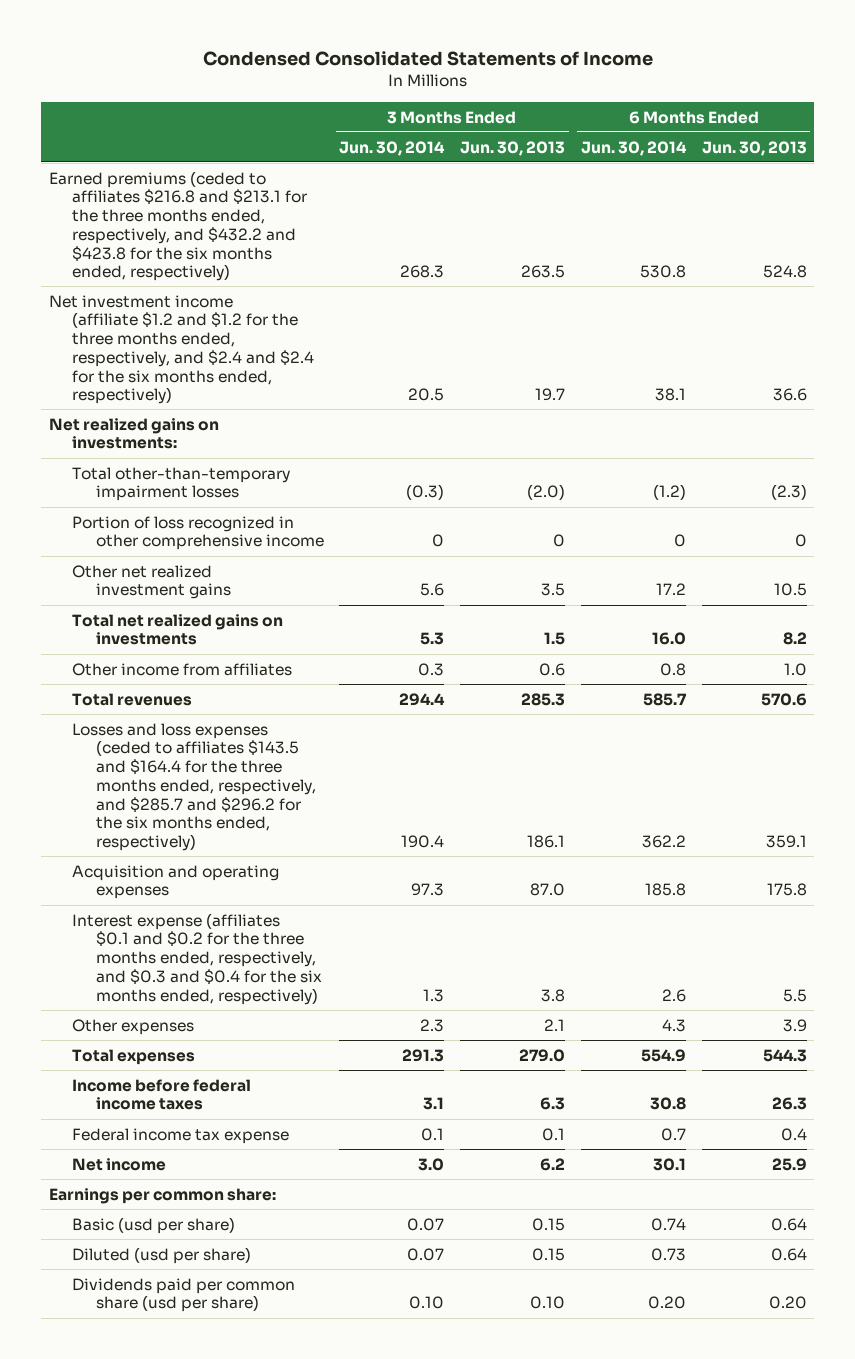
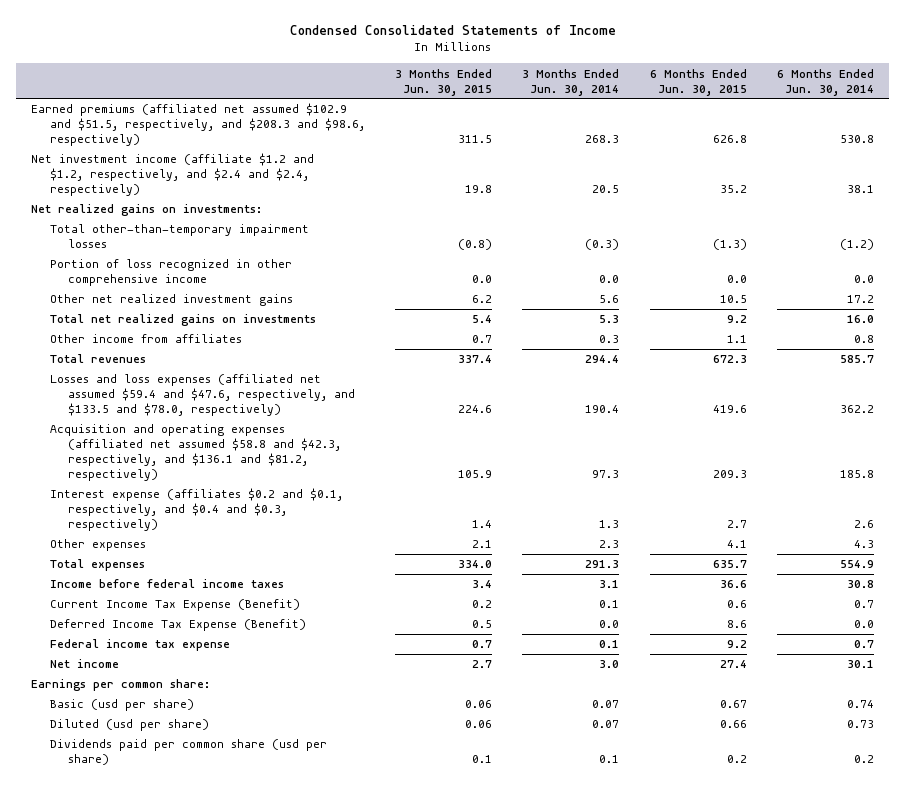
[460,140,566,156] Jun. 30, 2013 -> none
[701,140,807,156] Jun. 30, 2013 -> none
none -> [394,68,492,96] 3 Months Ended Jun. 30, 2015
none -> [649,68,747,96] 6 Months Ended Jun. 30, 2015
[48,170,308,282] Earned premiums (ceded to affiliates $216.8 and $213.1 for the three months ended, respectively, and $432.2 and $423.8 for the six months ended, respectively) -> [31,103,365,147] Earned premiums (affiliated net assumed $102.9 and $51.5, respectively, and $208.3 and $98.6, respectively)
[48,294,315,405] Net investment income (affiliate $1.2 and $1.2 for the three months ended, respectively, and $2.4 and $2.4 for the six months ended, respectively) -> [31,153,315,197] Net investment income (affiliate $1.2 and $1.2, respectively, and $2.4 and $2.4, respectively)
[432,534,445,548] 0 -> [599,275,620,284] 0.0
[673,534,686,548] 0 -> [854,275,875,284] 0.0
[72,722,316,851] Losses and loss expenses (ceded to affiliates $143.5 and $164.4 for the three months ended, respectively, and $285.7 and $296.2 for the six months ended, respectively) -> [49,374,355,417] Losses and loss expenses (affiliated net assumed $59.4 and $47.6, respectively, and $133.5 and $78.0, respectively)
[72,864,280,900] Acquisition and operating expenses -> [49,424,341,481] Acquisition and operating expenses (affiliated net assumed $58.8 and $42.3, respectively, and $136.1 and $81.2, respectively)
[72,912,322,1005] Interest expense (affiliates $0.1 and $0.2 for the three months ended, respectively, and $0.3 and $0.4 for the six months ended, respectively) -> [49,488,343,532] Interest expense (affiliates $0.2 and $0.1, respectively, and $0.4 and $0.3, respectively)
none -> [49,599,300,612] Current Income Tax Expense (Benefit)
none -> [49,619,306,632] Deferred Income Tax Expense (Benefit)
[409,1296,445,1310] 0.10 -> [599,755,620,764] 0.1
[647,1296,686,1310] 0.20 -> [854,755,875,764] 0.2

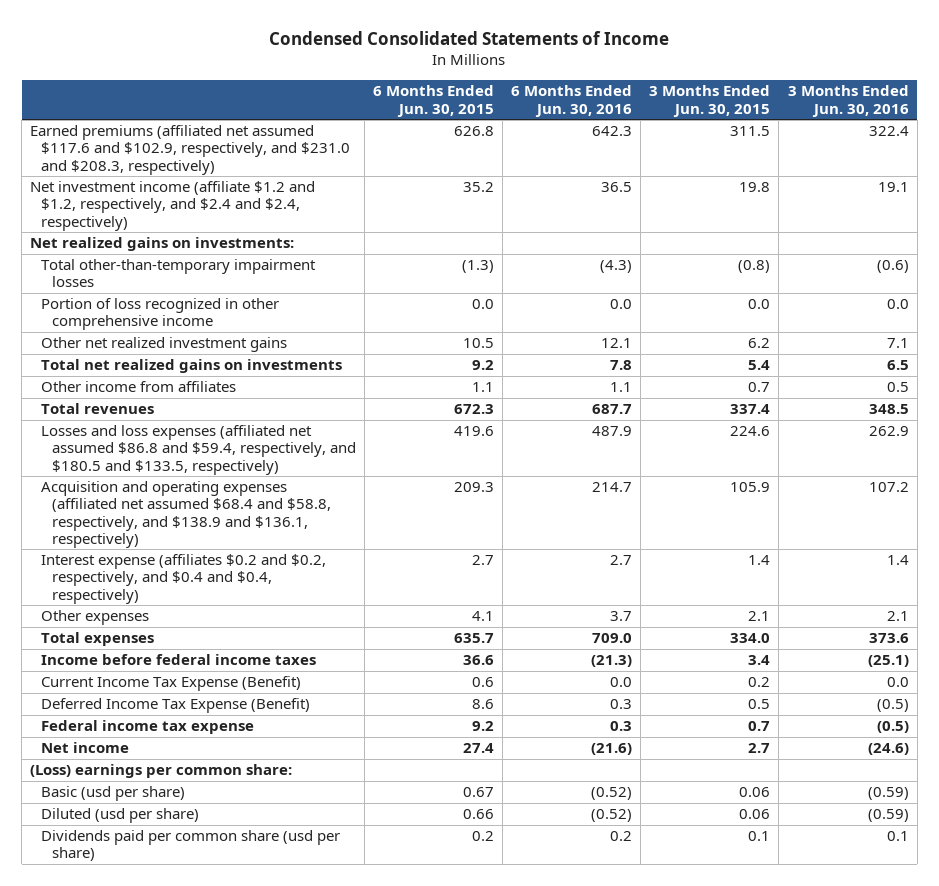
[522,68,620,96] 3 Months Ended Jun. 30, 2014 -> none
[777,68,875,96] 6 Months Ended Jun. 30, 2014 -> none
none -> [511,85,633,117] 6 Months Ended Jun. 30, 2016
none -> [787,85,909,117] 3 Months Ended Jun. 30, 2016
[31,103,365,147] Earned premiums (affiliated net assumed $102.9 and $51.5, respectively, and $208.3 and $98.6, respectively) -> [30,125,350,175] Earned premiums (affiliated net assumed $117.6 and $102.9, respectively, and $231.0 and $208.3, respectively)
[49,374,355,417] Losses and loss expenses (affiliated net assumed $59.4 and $47.6, respectively, and $133.5 and $78.0, respectively) -> [40,425,356,475] Losses and loss expenses (affiliated net assumed $86.8 and $59.4, respectively, and $180.5 and $133.5, respectively)
[49,424,341,481] Acquisition and operating expenses (affiliated net assumed $58.8 and $42.3, respectively, and $136.1 and $81.2, respectively) -> [40,481,331,548] Acquisition and operating expenses (affiliated net assumed $68.4 and $58.8, respectively, and $138.9 and $136.1, respectively)
[49,488,343,532] Interest expense (affiliates $0.2 and $0.1, respectively, and $0.4 and $0.3, respectively) -> [40,554,326,604] Interest expense (affiliates $0.2 and $0.2, respectively, and $0.4 and $0.4, respectively)
[31,679,211,692] Earnings per common share: -> [30,764,293,779] (Loss) earnings per common share:

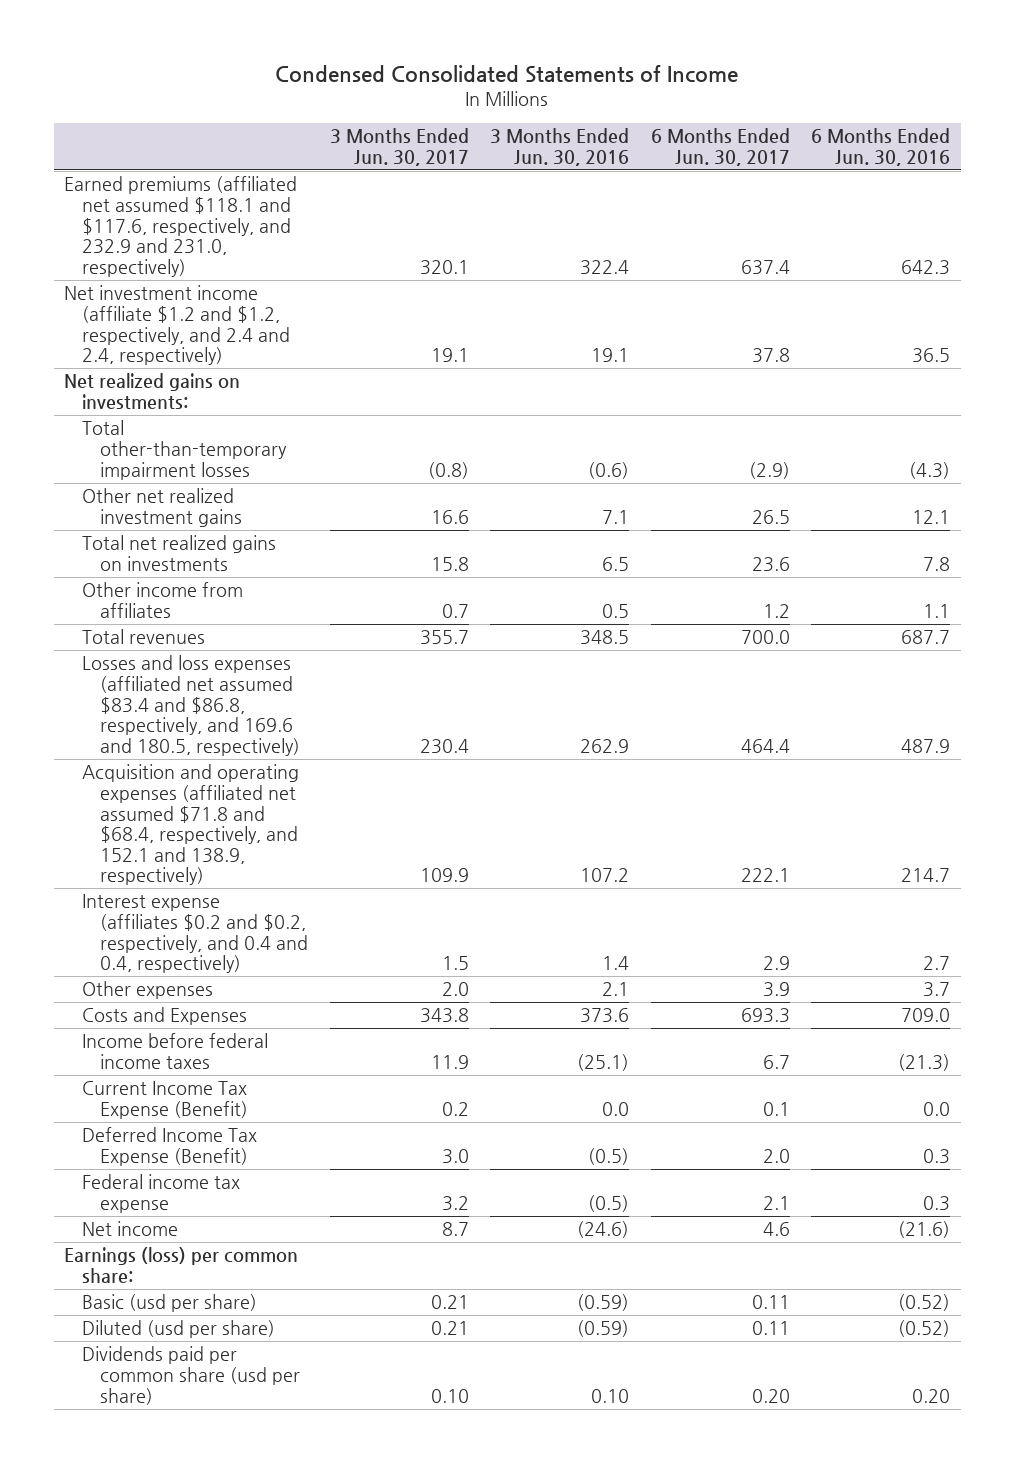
[372,85,494,117] 6 Months Ended Jun. 30, 2015 -> none
[649,85,771,117] 3 Months Ended Jun. 30, 2015 -> none
none -> [329,128,469,166] 3 Months Ended Jun. 30, 2017
none -> [650,128,790,166] 6 Months Ended Jun. 30, 2017
[30,125,350,175] Earned premiums (affiliated net assumed $117.6 and $102.9, respectively, and $231.0 and $208.3, respectively) -> [64,176,298,277] Earned premiums (affiliated net assumed $118.1 and $117.6, respectively, and 232.9 and 231.0, respectively)
[30,181,316,231] Net investment income (affiliate $1.2 and $1.2, respectively, and $2.4 and $2.4, respectively) -> [64,285,291,366] Net investment income (affiliate $1.2 and $1.2, respectively, and 2.4 and 2.4, respectively)
[40,298,279,331] Portion of loss recognized in other comprehensive income -> none
[40,425,356,475] Losses and loss expenses (affiliated net assumed $86.8 and $59.4, respectively, and $180.5 and $133.5, respectively) -> [82,655,301,756] Losses and loss expenses (affiliated net assumed $83.4 and $86.8, respectively, and 169.6 and 180.5, respectively)
[40,481,331,548] Acquisition and operating expenses (affiliated net assumed $68.4 and $58.8, respectively, and $138.9 and $136.1, respectively) -> [82,764,300,886] Acquisition and operating expenses (affiliated net assumed $71.8 and $68.4, respectively, and 152.1 and 138.9, respectively)
[40,554,326,604] Interest expense (affiliates $0.2 and $0.2, respectively, and $0.4 and $0.4, respectively) -> [82,894,309,974] Interest expense (affiliates $0.2 and $0.2, respectively, and 0.4 and 0.4, respectively)
[40,632,154,647] Total expenses -> [82,1007,248,1026] Costs and Expenses
[30,764,293,779] (Loss) earnings per common share: -> [64,1247,299,1283] Earnings (loss) per common share:
[610,831,633,842] 0.2 -> [911,1388,950,1403] 0.20
[886,831,909,842] 0.1 -> [591,1388,630,1403] 0.10

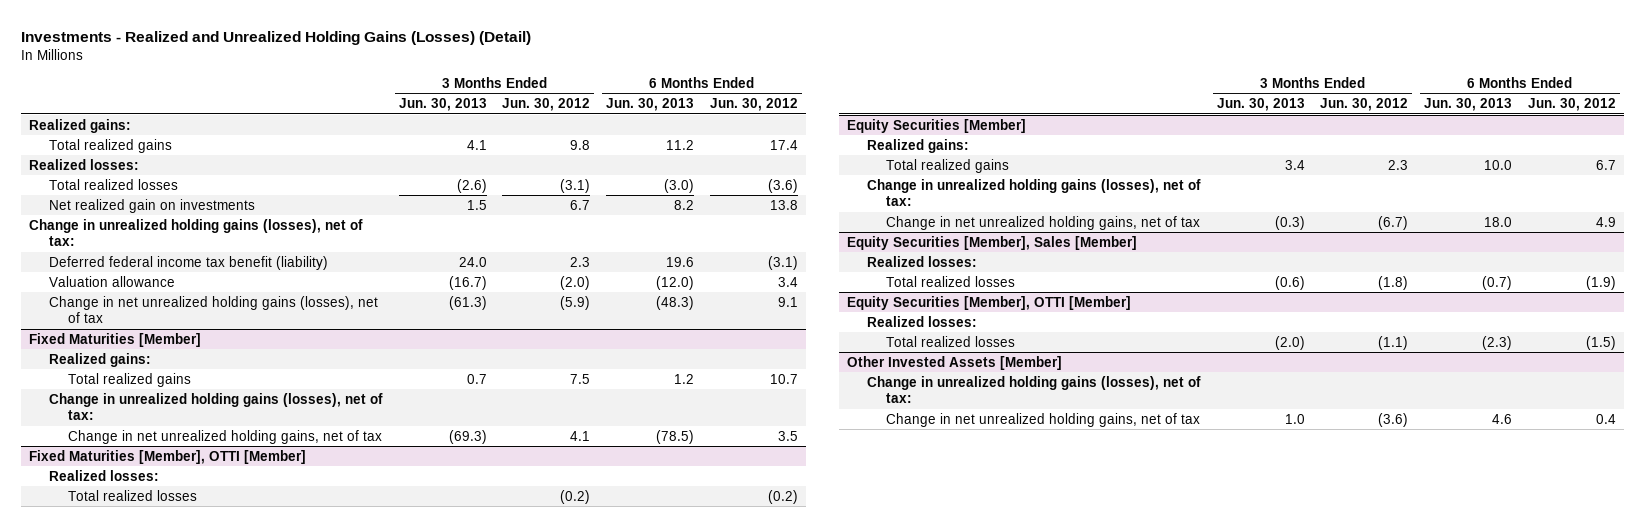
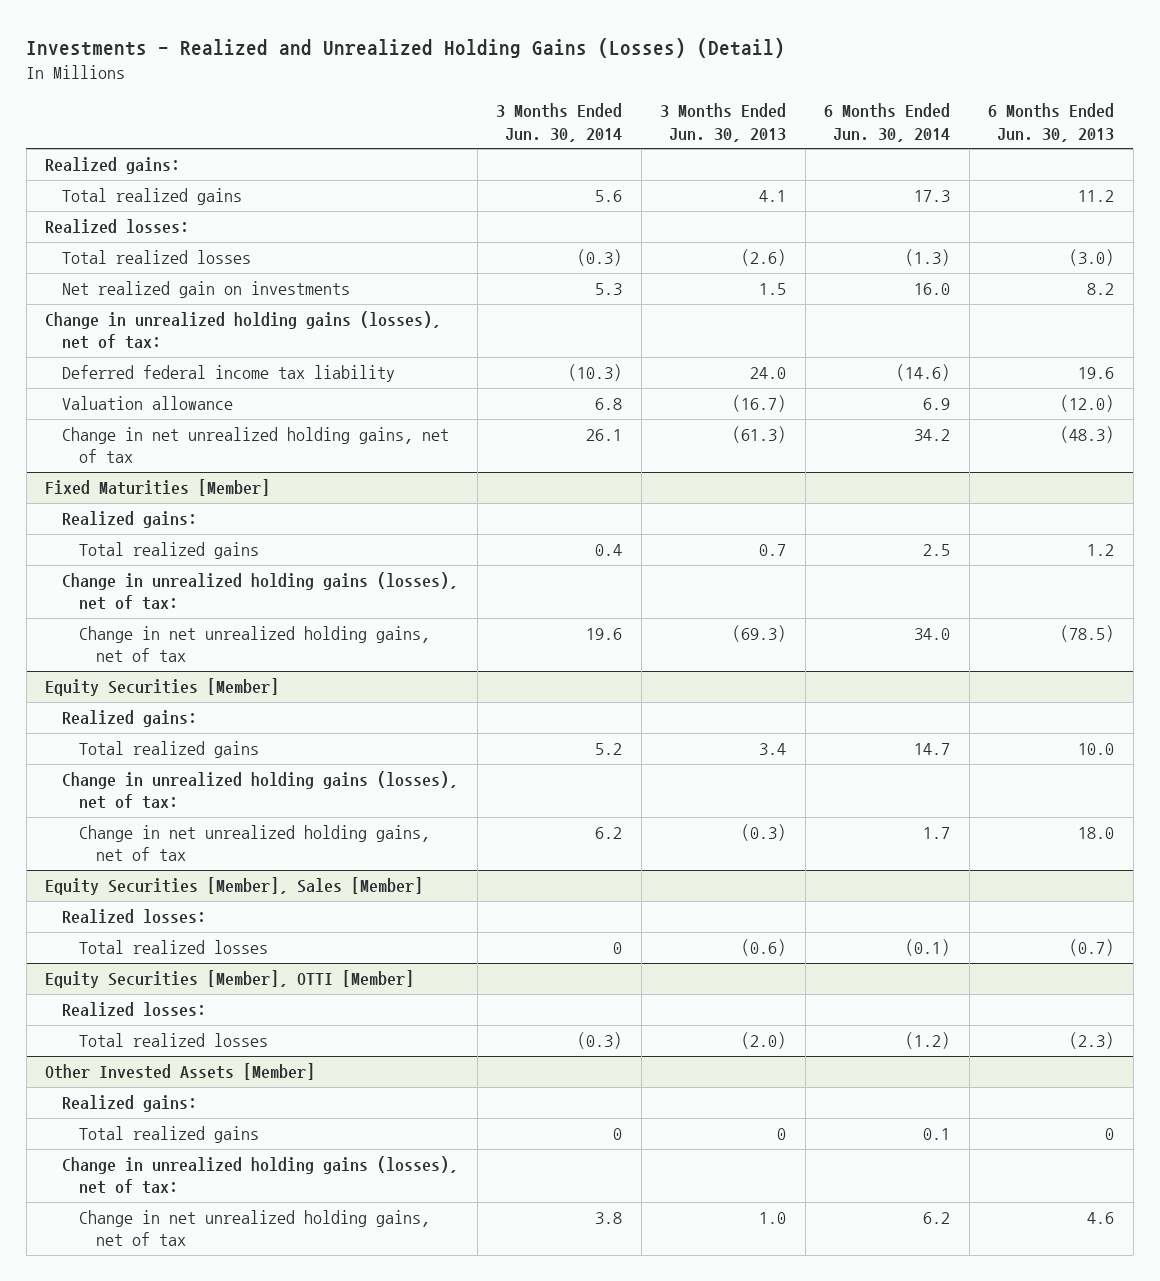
[502,98,591,112] Jun. 30, 2012 -> none
[710,98,799,112] Jun. 30, 2012 -> none
none -> [496,103,623,142] 3 Months Ended Jun. 30, 2014
none -> [824,103,951,142] 6 Months Ended Jun. 30, 2014
[48,255,328,270] Deferred federal income tax benefit (liability) -> [62,364,396,382] Deferred federal income tax liability
[48,295,378,324] Change in net unrealized holding gains (losses), net of tax -> [62,426,450,464] Change in net unrealized holding gains, net of tax
[29,449,307,464] Fixed Maturities [Member], OTTI [Member] -> none
[48,469,159,481] Realized losses: -> none
[68,489,198,501] Total realized losses -> none
none -> [62,1094,198,1112] Realized gains:
none -> [79,1125,260,1143] Total realized gains

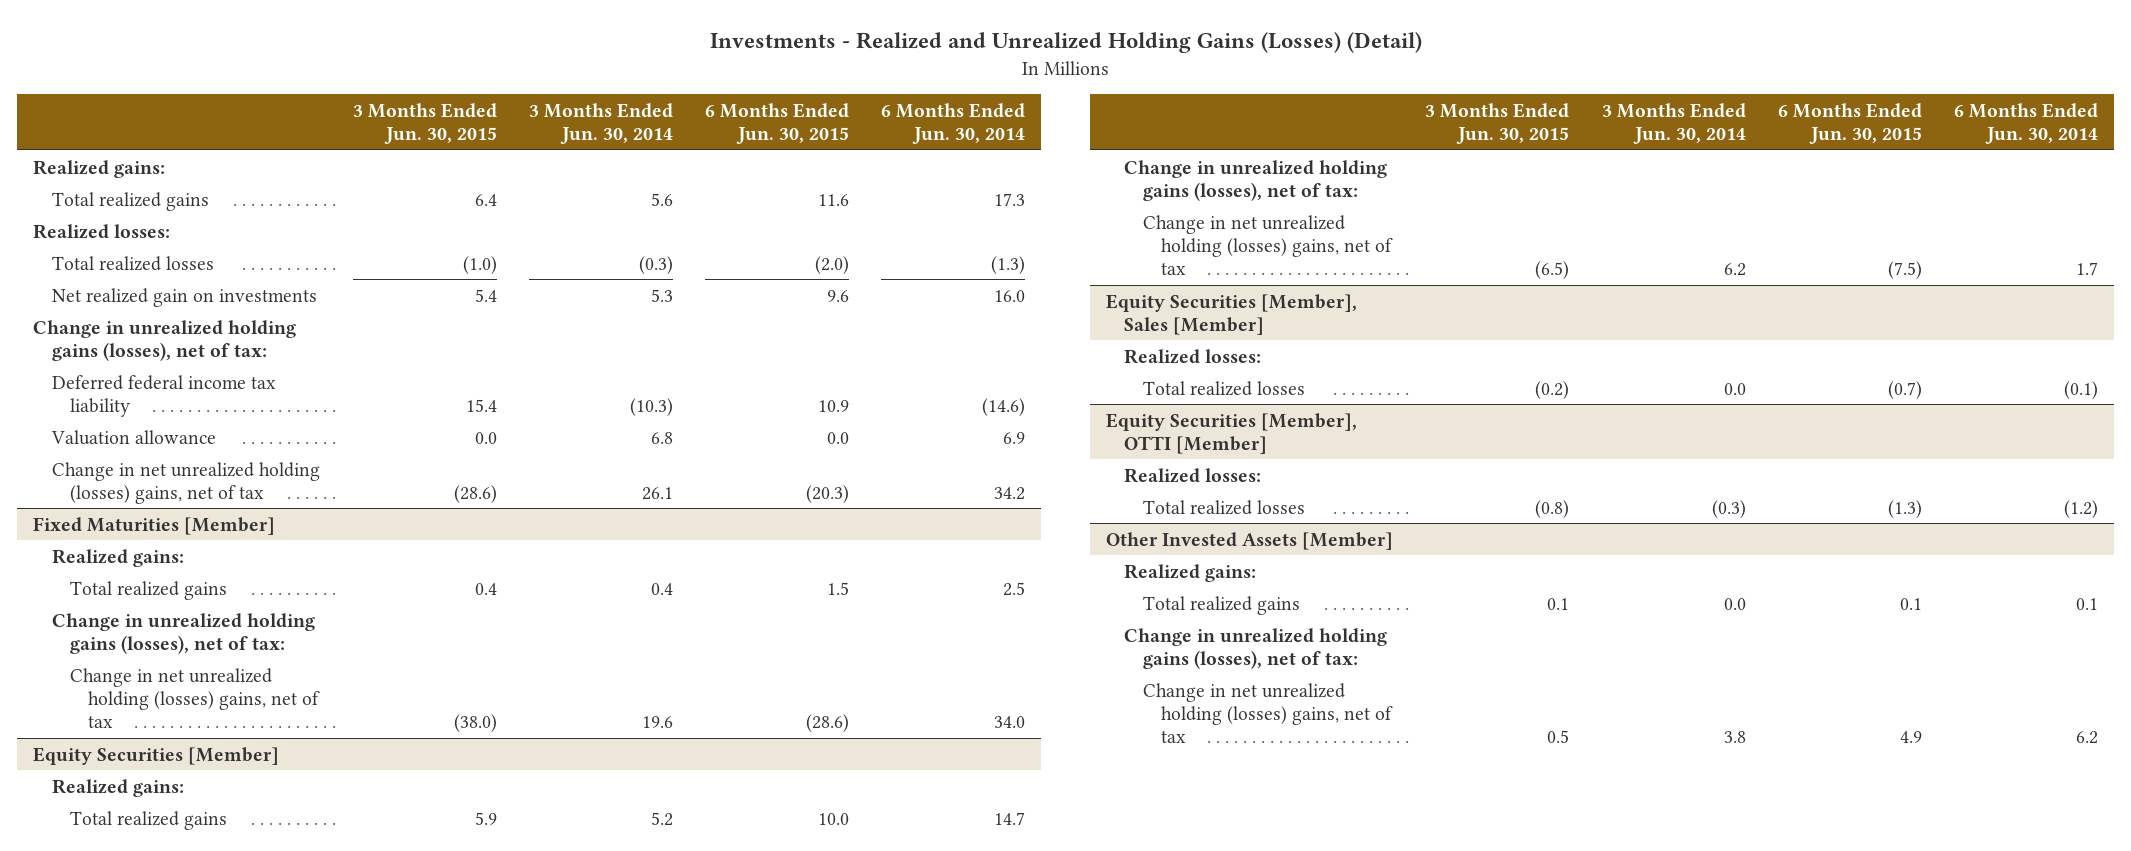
[660,103,787,142] 3 Months Ended Jun. 30, 2013 -> none
[988,103,1115,142] 6 Months Ended Jun. 30, 2013 -> none
none -> [352,102,497,144] 3 Months Ended Jun. 30, 2015
none -> [704,102,849,144] 6 Months Ended Jun. 30, 2015
[62,426,450,464] Change in net unrealized holding gains, net of tax -> [51,461,320,504] Change in net unrealized holding (losses) gains, net of tax
[79,625,431,663] Change in net unrealized holding gains, net of tax -> [69,667,320,728] Change in net unrealized holding (losses) gains, net of tax
[79,824,431,862] Change in net unrealized holding gains, net of tax -> [1142,214,1393,275] Change in net unrealized holding (losses) gains, net of tax
[613,941,623,954] 0 -> [1723,382,1746,395] 0.0
[613,1127,623,1140] 0 -> [1723,597,1746,610] 0.0
[79,1209,431,1247] Change in net unrealized holding gains, net of tax -> [1142,682,1393,743] Change in net unrealized holding (losses) gains, net of tax

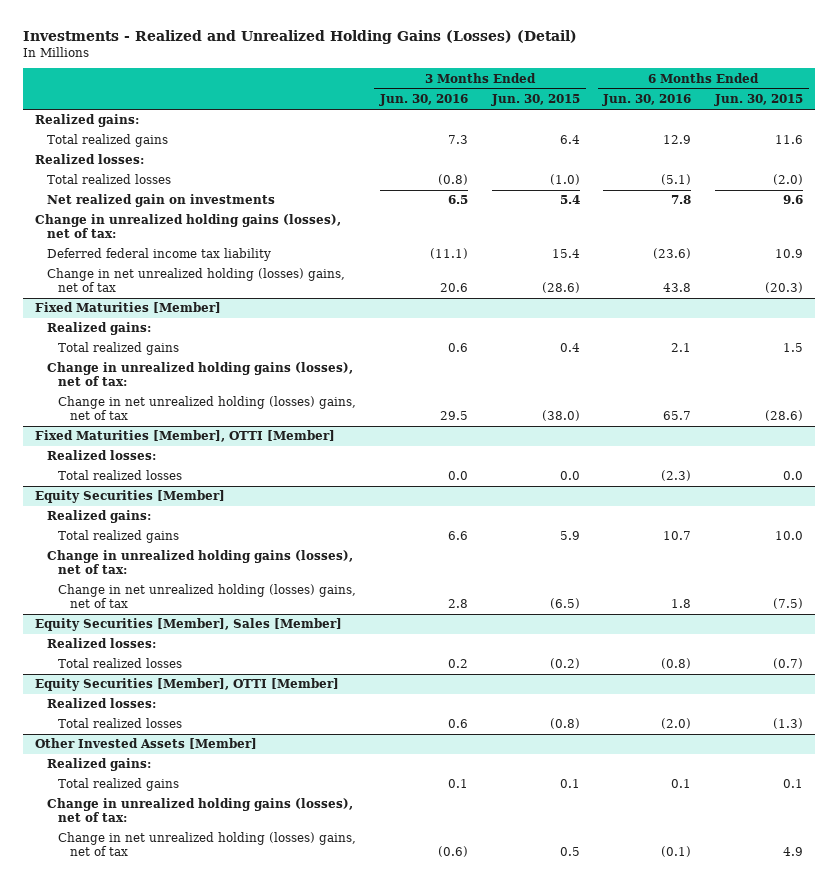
[528,102,673,144] 3 Months Ended Jun. 30, 2014 -> none
[880,102,1025,144] 6 Months Ended Jun. 30, 2014 -> none
none -> [378,94,468,107] Jun. 30, 2016
none -> [602,94,692,107] Jun. 30, 2016
[50,429,216,445] Valuation allowance -> none
none -> [35,430,336,443] Fixed Maturities [Member], OTTI [Member]
none -> [46,450,156,461] Realized losses:
none -> [58,470,183,481] Total realized losses

